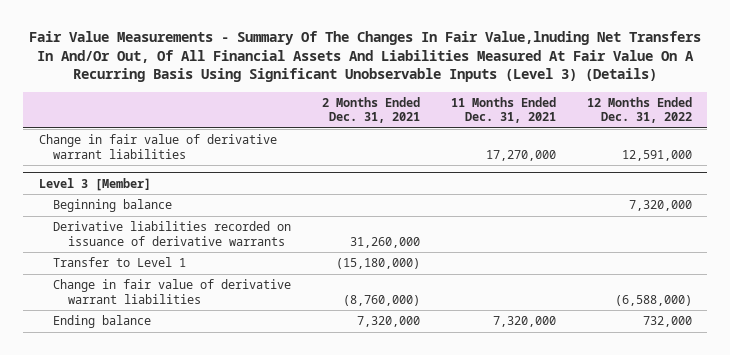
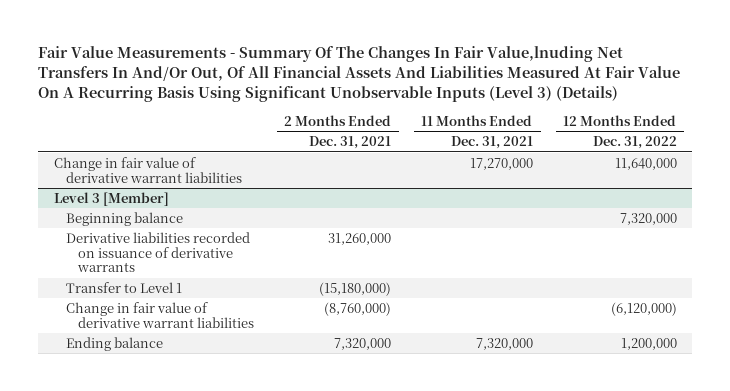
[621,149,692,161] 12,591,000 -> [614,157,677,170] 11,640,000
[614,294,692,306] (6,588,000) -> [610,301,677,316] (6,120,000)
[642,316,692,328] 732,000 -> [620,337,677,350] 1,200,000

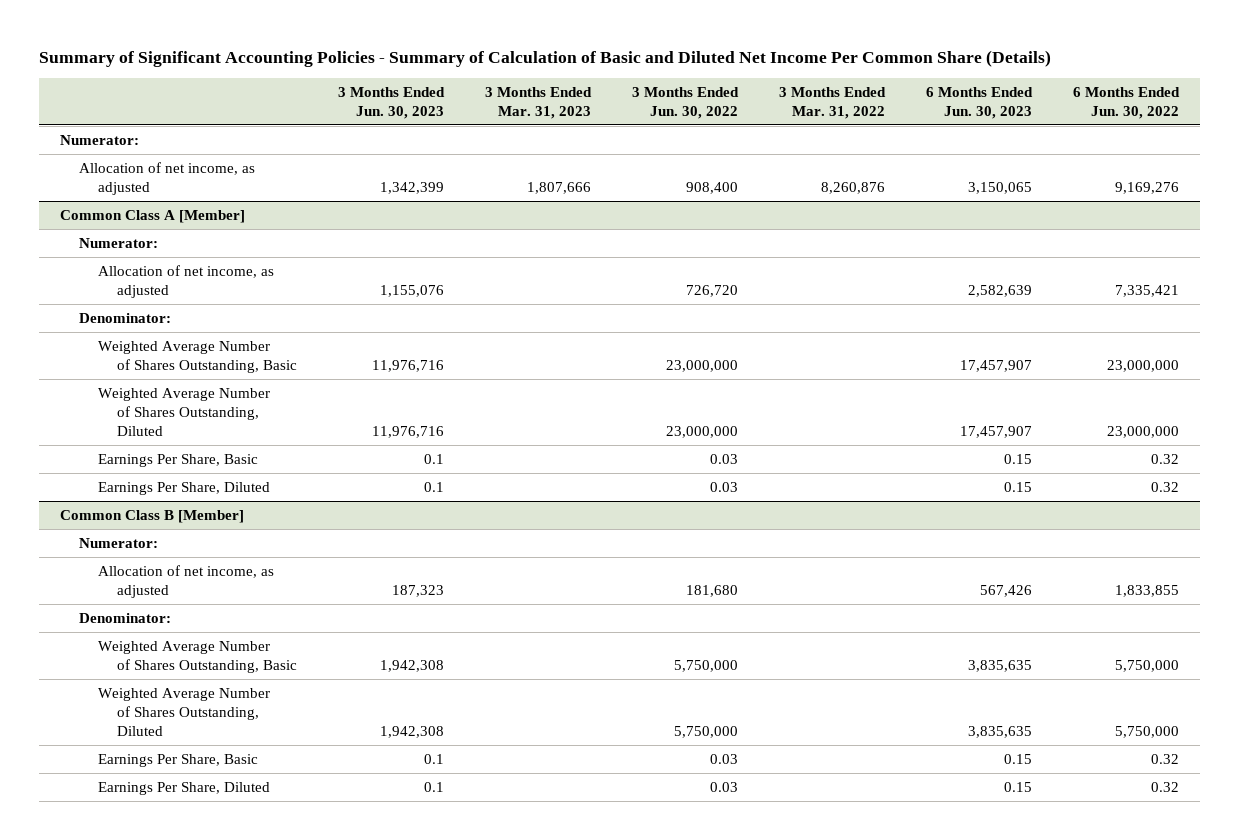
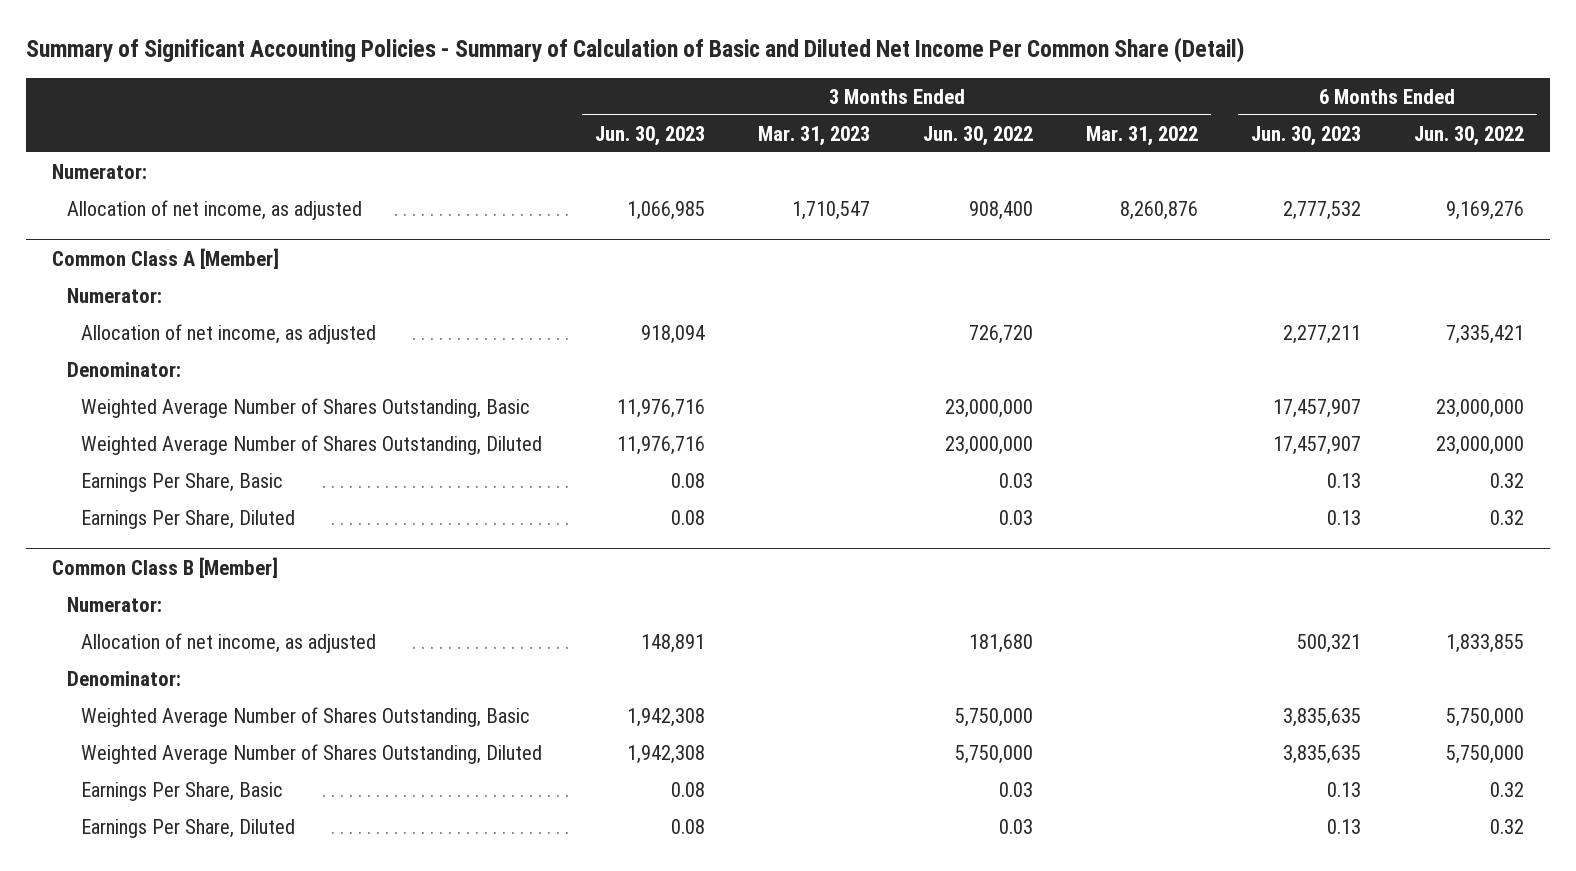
[39,49,1052,67] Summary of Significant Accounting Policies - Summary of Calculation of Basic and Diluted Net Income Per Common Share (Details) -> [25,37,1244,64] Summary of Significant Accounting Policies - Summary of Calculation of Basic and Diluted Net Income Per Common Share (Detail)
[380,181,445,194] 1,342,399 -> [627,200,706,220] 1,066,985
[527,181,592,194] 1,807,666 -> [792,200,871,220] 1,710,547
[968,181,1033,194] 3,150,065 -> [1282,200,1361,220] 2,777,532
[380,284,445,297] 1,155,076 -> [641,324,706,344] 918,094
[968,284,1033,297] 2,582,639 -> [1282,324,1361,344] 2,277,211
[424,453,445,464] 0.1 -> [671,472,706,488] 0.08
[1004,453,1033,464] 0.15 -> [1326,472,1361,488] 0.13
[424,481,445,492] 0.1 -> [671,509,706,525] 0.08
[1004,481,1033,492] 0.15 -> [1326,509,1361,525] 0.13
[392,584,445,597] 187,323 -> [641,633,706,653] 148,891
[980,584,1033,597] 567,426 -> [1296,633,1361,653] 500,321
[424,753,445,764] 0.1 -> [671,781,706,797] 0.08
[1004,753,1033,764] 0.15 -> [1326,781,1361,797] 0.13
[424,781,445,792] 0.1 -> [671,818,706,834] 0.08
[1004,781,1033,792] 0.15 -> [1326,818,1361,834] 0.13

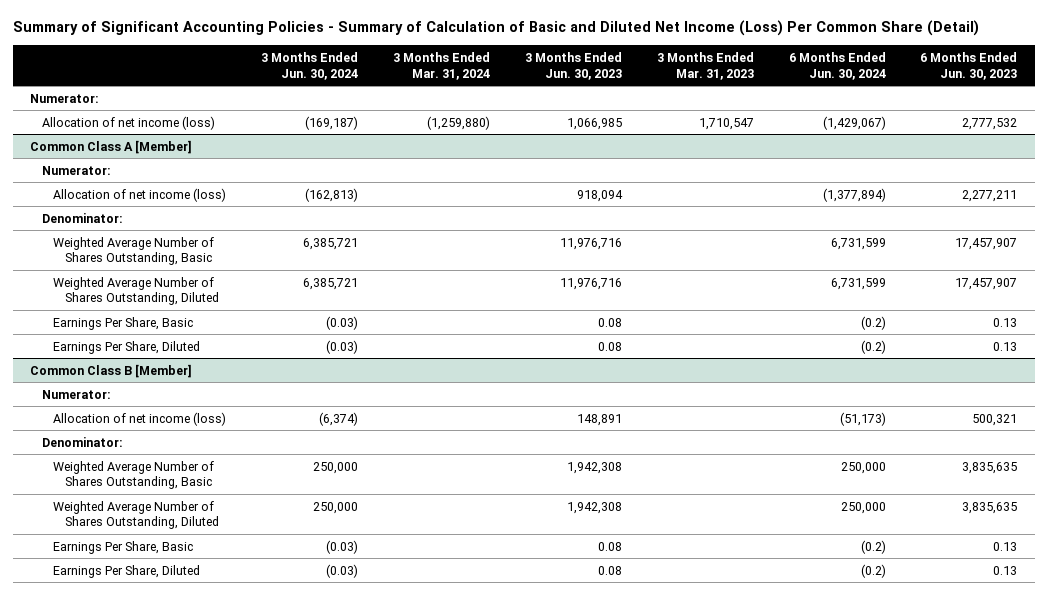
[25,37,1244,64] Summary of Significant Accounting Policies - Summary of Calculation of Basic and Diluted Net Income Per Common Share (Detail) -> [12,20,979,37] Summary of Significant Accounting Policies - Summary of Calculation of Basic and Diluted Net Income (Loss) Per Common Share (Detail)
[923,125,1034,146] Jun. 30, 2022 -> none
[1085,125,1198,146] Mar. 31, 2022 -> none
[1413,125,1524,146] Jun. 30, 2022 -> none
none -> [261,51,359,80] 3 Months Ended Jun. 30, 2024
none -> [393,51,491,80] 3 Months Ended Mar. 31, 2024
none -> [788,51,886,80] 6 Months Ended Jun. 30, 2024
[66,199,362,220] Allocation of net income, as adjusted -> [41,115,215,130] Allocation of net income (loss)
[81,323,377,344] Allocation of net income, as adjusted -> [53,187,227,202] Allocation of net income (loss)
[81,632,377,653] Allocation of net income, as adjusted -> [53,411,227,426] Allocation of net income (loss)

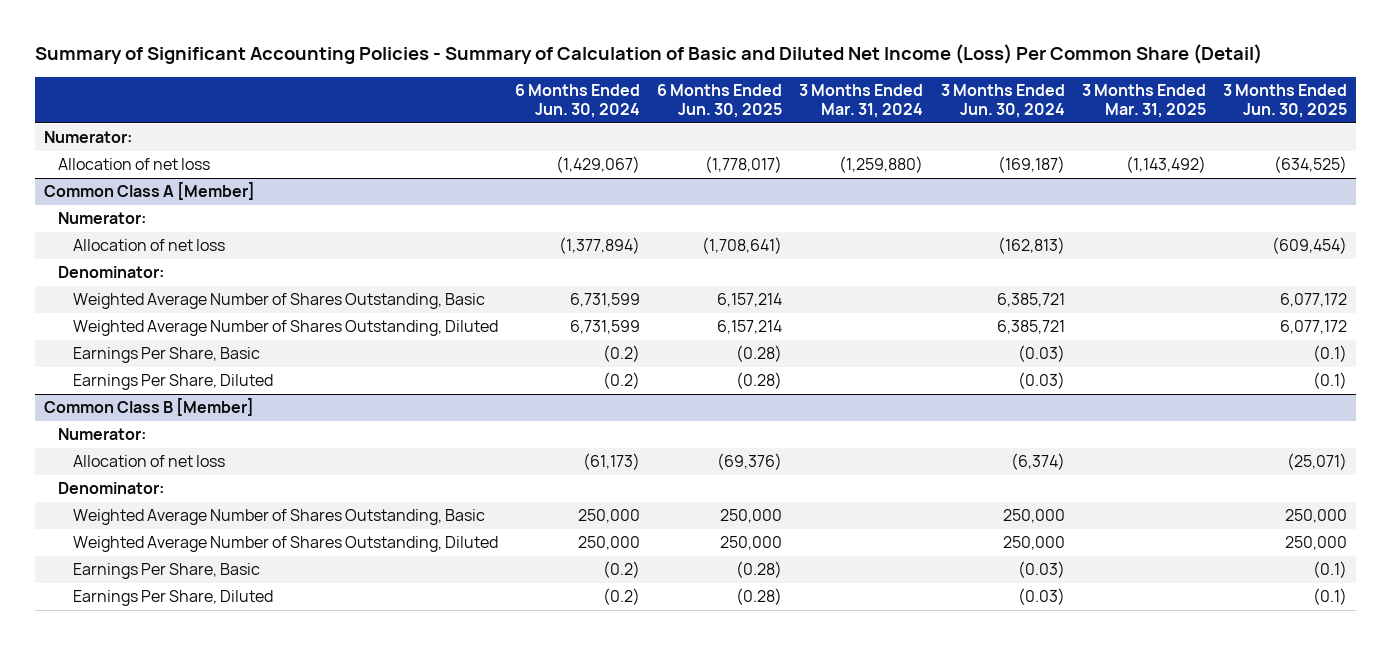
[524,51,622,80] 3 Months Ended Jun. 30, 2023 -> none
[656,51,754,80] 3 Months Ended Mar. 31, 2023 -> none
[920,51,1018,80] 6 Months Ended Jun. 30, 2023 -> none
none -> [657,83,783,119] 6 Months Ended Jun. 30, 2025
none -> [1081,83,1206,119] 3 Months Ended Mar. 31, 2025
none -> [1222,83,1347,119] 3 Months Ended Jun. 30, 2025
[41,115,215,130] Allocation of net income (loss) -> [58,158,211,171] Allocation of net loss
[53,187,227,202] Allocation of net income (loss) -> [72,239,225,252] Allocation of net loss
[53,411,227,426] Allocation of net income (loss) -> [72,455,225,468] Allocation of net loss
[839,411,886,426] (51,173) -> [582,453,640,471] (61,173)

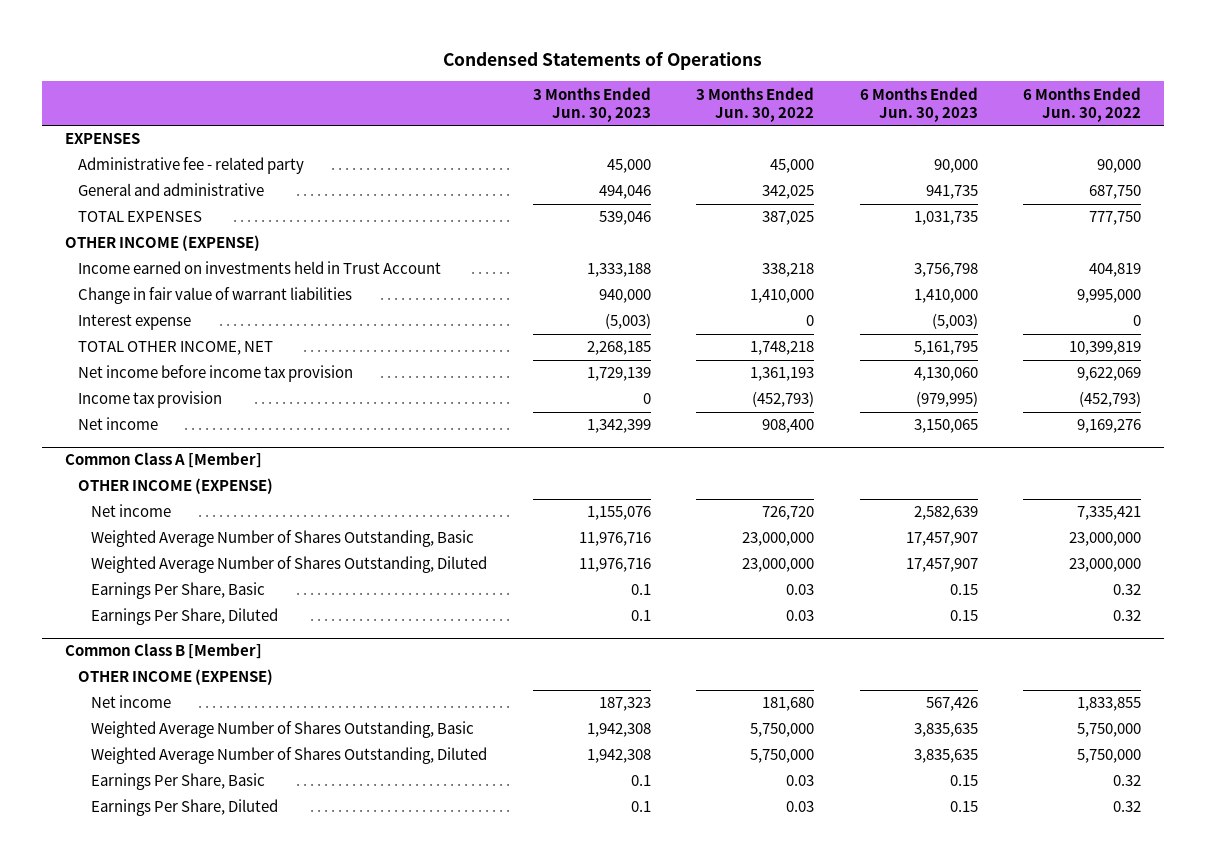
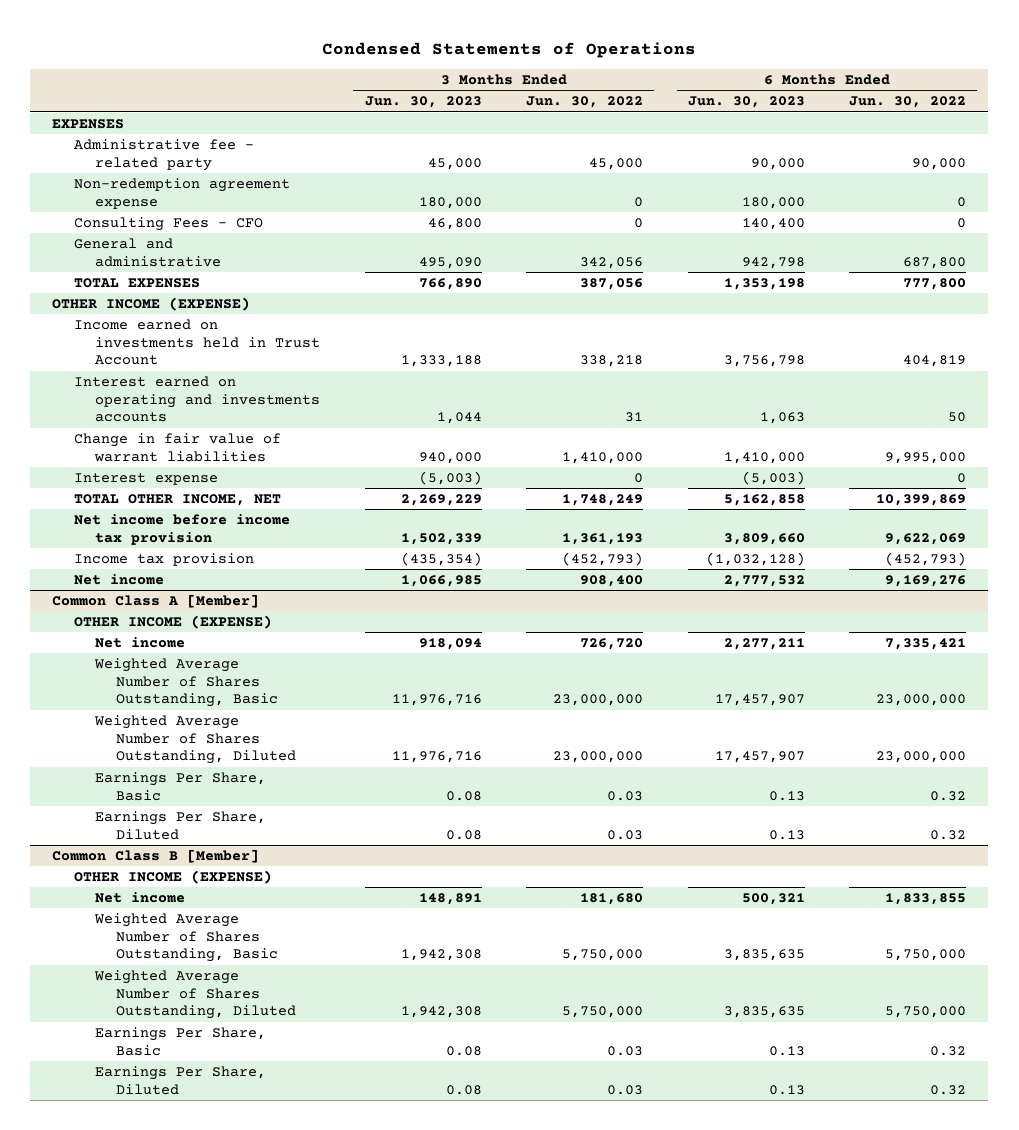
none -> [73,178,290,209] Non-redemption agreement expense
none -> [73,217,263,232] Consulting Fees - CFO
[598,185,651,200] 494,046 -> [418,256,482,269] 495,090
[762,185,815,200] 342,025 -> [580,256,644,269] 342,056
[925,185,978,200] 941,735 -> [741,256,805,269] 942,798
[1089,185,1142,200] 687,750 -> [903,256,967,269] 687,800
[598,211,651,226] 539,046 -> [418,278,482,291] 766,890
[762,211,815,226] 387,025 -> [580,278,644,291] 387,056
[913,211,978,226] 1,031,735 -> [723,278,805,291] 1,353,198
[1089,211,1142,226] 777,750 -> [903,278,967,291] 777,800
none -> [73,376,320,423] Interest earned on operating and investments accounts
[586,341,651,356] 2,268,185 -> [400,494,482,507] 2,269,229
[750,341,815,356] 1,748,218 -> [562,494,644,507] 1,748,249
[913,341,978,356] 5,161,795 -> [723,494,805,507] 5,162,858
[1069,341,1142,356] 10,399,819 -> [876,494,967,507] 10,399,869
[586,367,651,382] 1,729,139 -> [400,532,482,545] 1,502,339
[913,367,978,382] 4,130,060 -> [723,532,805,545] 3,809,660
[642,393,651,405] 0 -> [400,552,482,567] (435,354)
[915,391,978,408] (979,995) -> [705,552,805,567] (1,032,128)
[586,419,651,434] 1,342,399 -> [400,575,482,588] 1,066,985
[913,419,978,434] 3,150,065 -> [723,575,805,588] 2,777,532
[586,506,651,521] 1,155,076 -> [418,638,482,651] 918,094
[913,506,978,521] 2,582,639 -> [723,638,805,651] 2,277,211
[630,584,651,596] 0.1 -> [445,790,482,801] 0.08
[949,584,978,596] 0.15 -> [768,790,805,801] 0.13
[630,610,651,622] 0.1 -> [445,829,482,840] 0.08
[949,610,978,622] 0.15 -> [768,829,805,840] 0.13
[598,697,651,712] 187,323 -> [418,893,482,906] 148,891
[925,697,978,712] 567,426 -> [741,893,805,906] 500,321
[630,775,651,787] 0.1 -> [445,1045,482,1056] 0.08
[949,775,978,787] 0.15 -> [768,1045,805,1056] 0.13
[630,801,651,813] 0.1 -> [445,1084,482,1095] 0.08
[949,801,978,813] 0.15 -> [768,1084,805,1095] 0.13

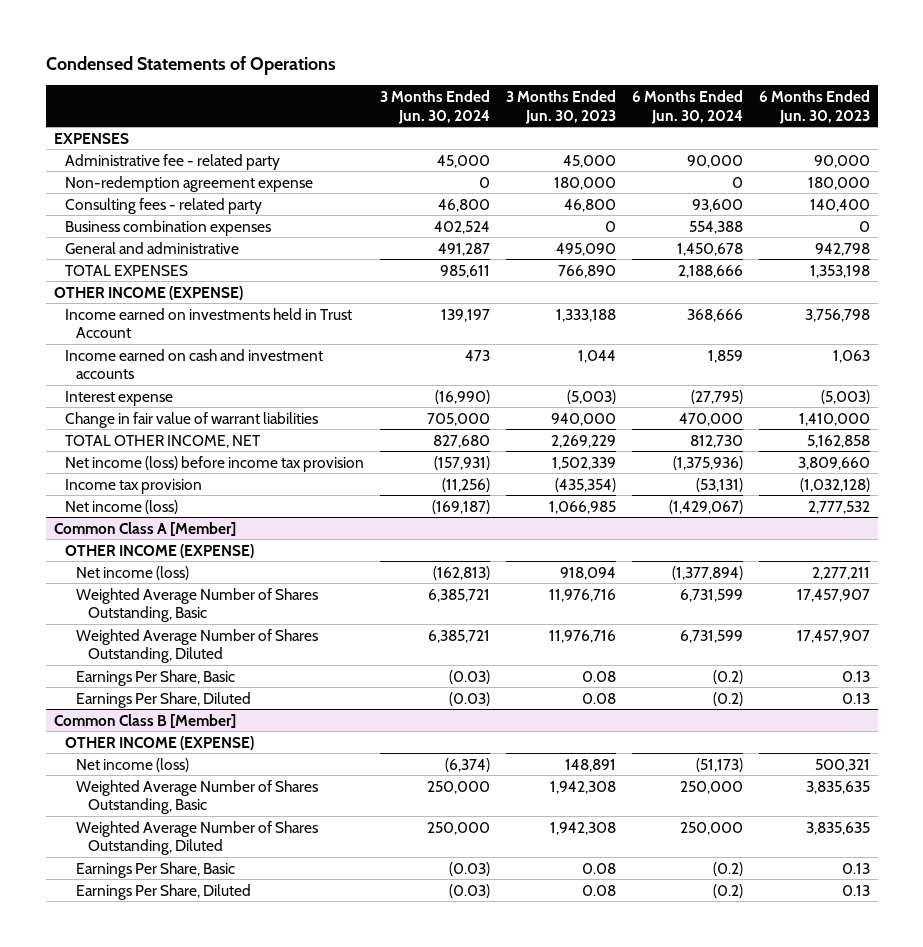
[526,96,644,109] Jun. 30, 2022 -> none
[849,96,967,109] Jun. 30, 2022 -> none
none -> [379,90,490,124] 3 Months Ended Jun. 30, 2024
none -> [631,90,743,124] 6 Months Ended Jun. 30, 2024
[73,217,263,232] Consulting Fees - CFO -> [65,197,263,214] Consulting fees - related party
none -> [65,219,272,236] Business combination expenses
[73,376,320,423] Interest earned on operating and investments accounts -> [65,348,324,380] Income earned on cash and investment accounts
[73,433,281,462] Change in fair value of warrant liabilities -> [65,411,319,428] Change in fair value of warrant liabilities
[73,514,290,545] Net income before income tax provision -> [65,455,365,472] Net income (loss) before income tax provision
[73,574,164,586] Net income -> [65,499,179,514] Net income (loss)
[94,637,185,649] Net income -> [76,565,190,580] Net income (loss)
[94,892,185,904] Net income -> [76,757,190,772] Net income (loss)

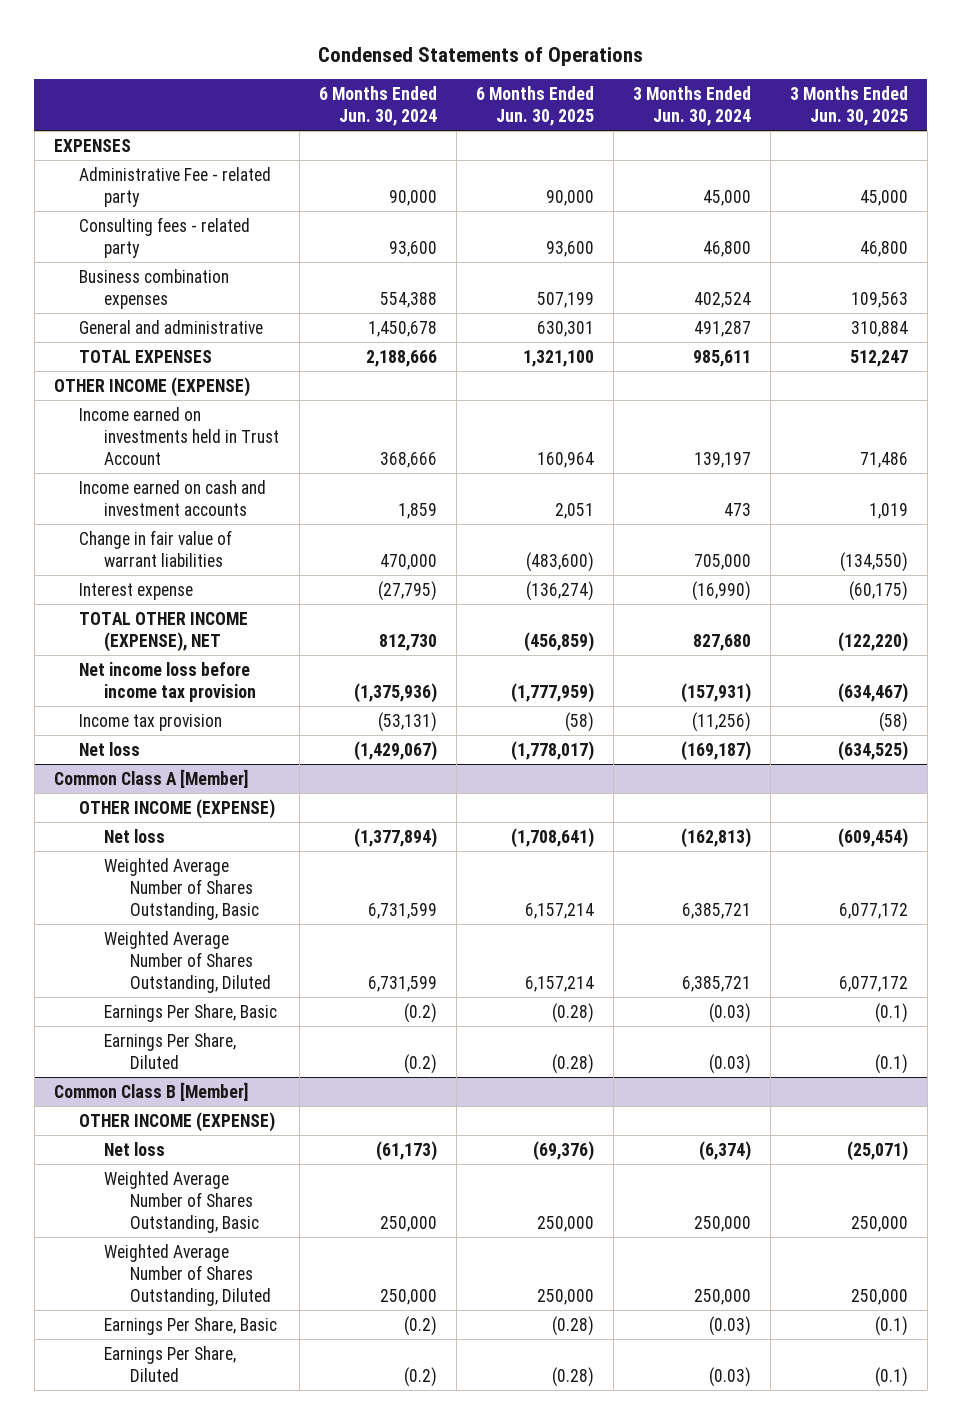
[505,90,616,124] 3 Months Ended Jun. 30, 2023 -> none
[758,90,870,124] 6 Months Ended Jun. 30, 2023 -> none
none -> [475,85,594,127] 6 Months Ended Jun. 30, 2025
none -> [789,85,908,127] 3 Months Ended Jun. 30, 2025
[65,175,314,192] Non-redemption agreement expense -> none
[65,153,281,170] Administrative fee - related party -> [79,166,272,207] Administrative Fee - related party
[65,390,174,406] Interest expense -> [79,582,194,600] Interest expense
[65,434,262,448] TOTAL OTHER INCOME, NET -> [79,611,249,652] TOTAL OTHER INCOME (EXPENSE), NET
[65,455,365,472] Net income (loss) before income tax provision -> [79,661,257,702] Net income loss before income tax provision
[65,499,179,514] Net income (loss) -> [79,741,141,756] Net loss
[76,565,190,580] Net income (loss) -> [104,828,166,843] Net loss
[76,757,190,772] Net income (loss) -> [104,1141,166,1156] Net loss
[695,757,743,772] (51,173) -> [375,1140,437,1161] (61,173)

